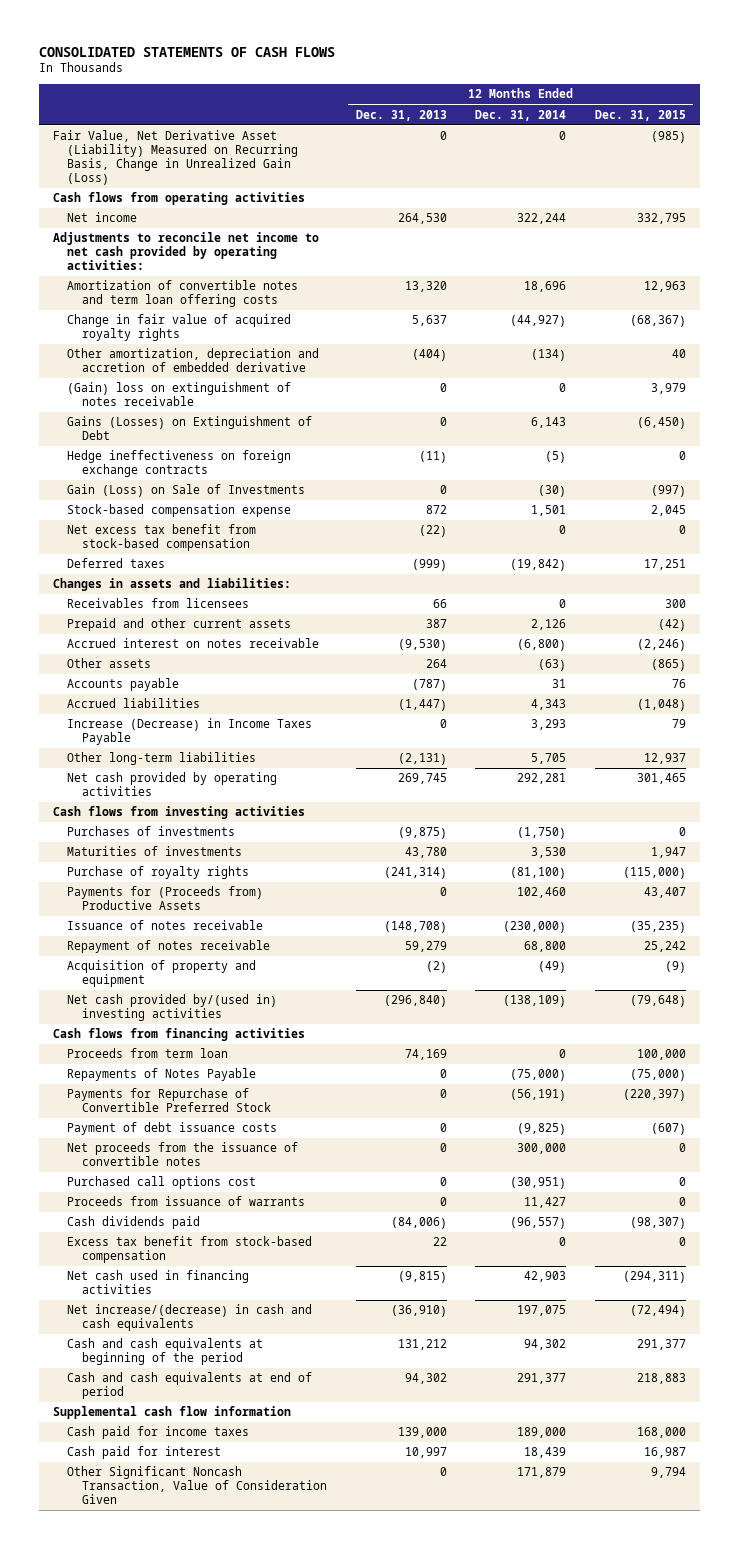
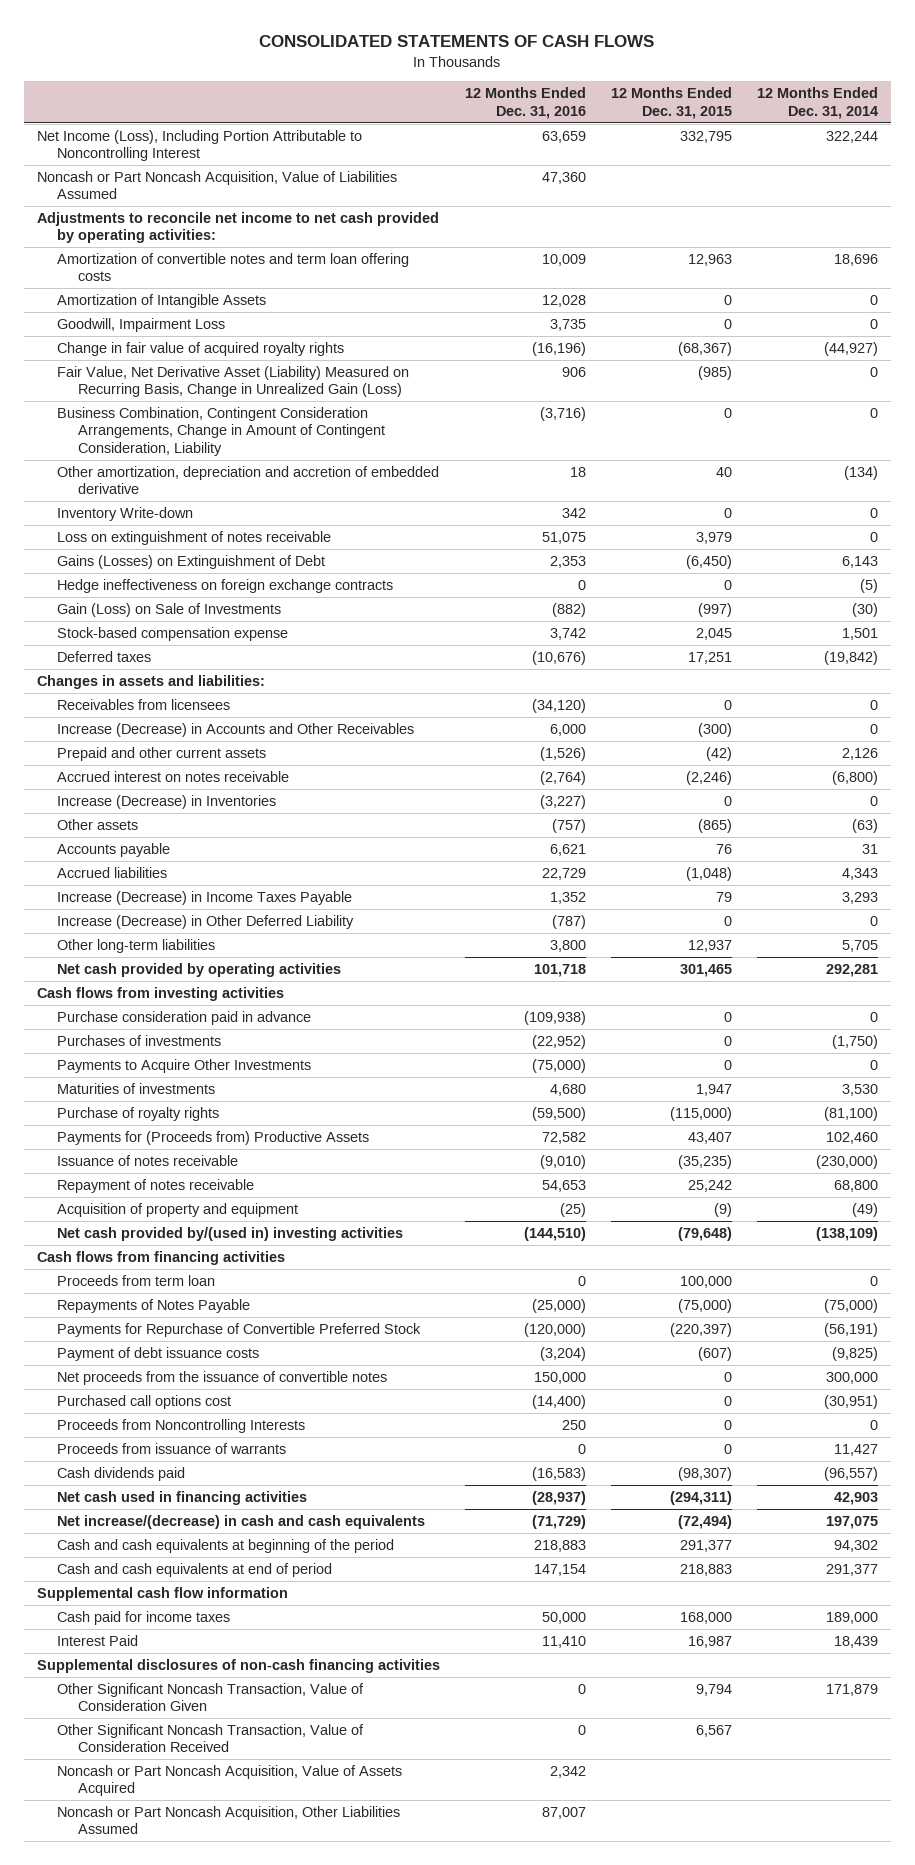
[355,109,447,121] Dec. 31, 2013 -> none
none -> [464,87,586,119] 12 Months Ended Dec. 31, 2016
[53,192,306,206] Cash flows from operating activities -> none
[67,212,138,223] Net income -> [36,129,362,162] Net Income (Loss), Including Portion Attributable to Noncontrolling Interest
none -> [36,170,397,200] Noncash or Part Noncash Acquisition, Value of Liabilities Assumed
none -> [57,293,267,308] Amortization of Intangible Assets
none -> [57,317,226,332] Goodwill, Impairment Loss
[53,130,299,185] Fair Value, Net Derivative Asset (Liability) Measured on Recurring Basis, Change in Unrealized Gain (Loss) -> [57,365,410,398] Fair Value, Net Derivative Asset (Liability) Measured on Recurring Basis, Change in Unrealized Gain (Loss)
none -> [57,406,385,456] Business Combination, Contingent Consideration Arrangements, Change in Amount of Contingent Consideration, Liability
none -> [57,506,194,521] Inventory Write-down
[67,382,292,407] (Gain) loss on extinguishment of notes receivable -> [57,530,332,545] Loss on extinguishment of notes receivable
[67,524,257,552] Net excess tax benefit from stock-based compensation -> none
[664,599,686,609] 300 -> [723,699,732,710] 0
none -> [57,722,415,737] Increase (Decrease) in Accounts and Other Receivables
none -> [57,794,277,809] Increase (Decrease) in Inventories
none -> [57,914,355,929] Increase (Decrease) in Other Deferred Liability
none -> [57,1010,312,1025] Purchase consideration paid in advance
none -> [57,1058,312,1073] Payments to Acquire Other Investments
none -> [57,1418,306,1433] Proceeds from Noncontrolling Interests
[67,1236,313,1264] Excess tax benefit from stock-based compensation -> none
[67,1446,222,1460] Cash paid for interest -> [57,1634,139,1646] Interest Paid
none -> [36,1658,440,1673] Supplemental disclosures of non-cash financing activities
none -> [57,1723,365,1753] Other Significant Noncash Transaction, Value of Consideration Received
none -> [57,1764,403,1797] Noncash or Part Noncash Acquisition, Value of Assets Acquired
none -> [57,1805,401,1835] Noncash or Part Noncash Acquisition, Other Liabilities Assumed

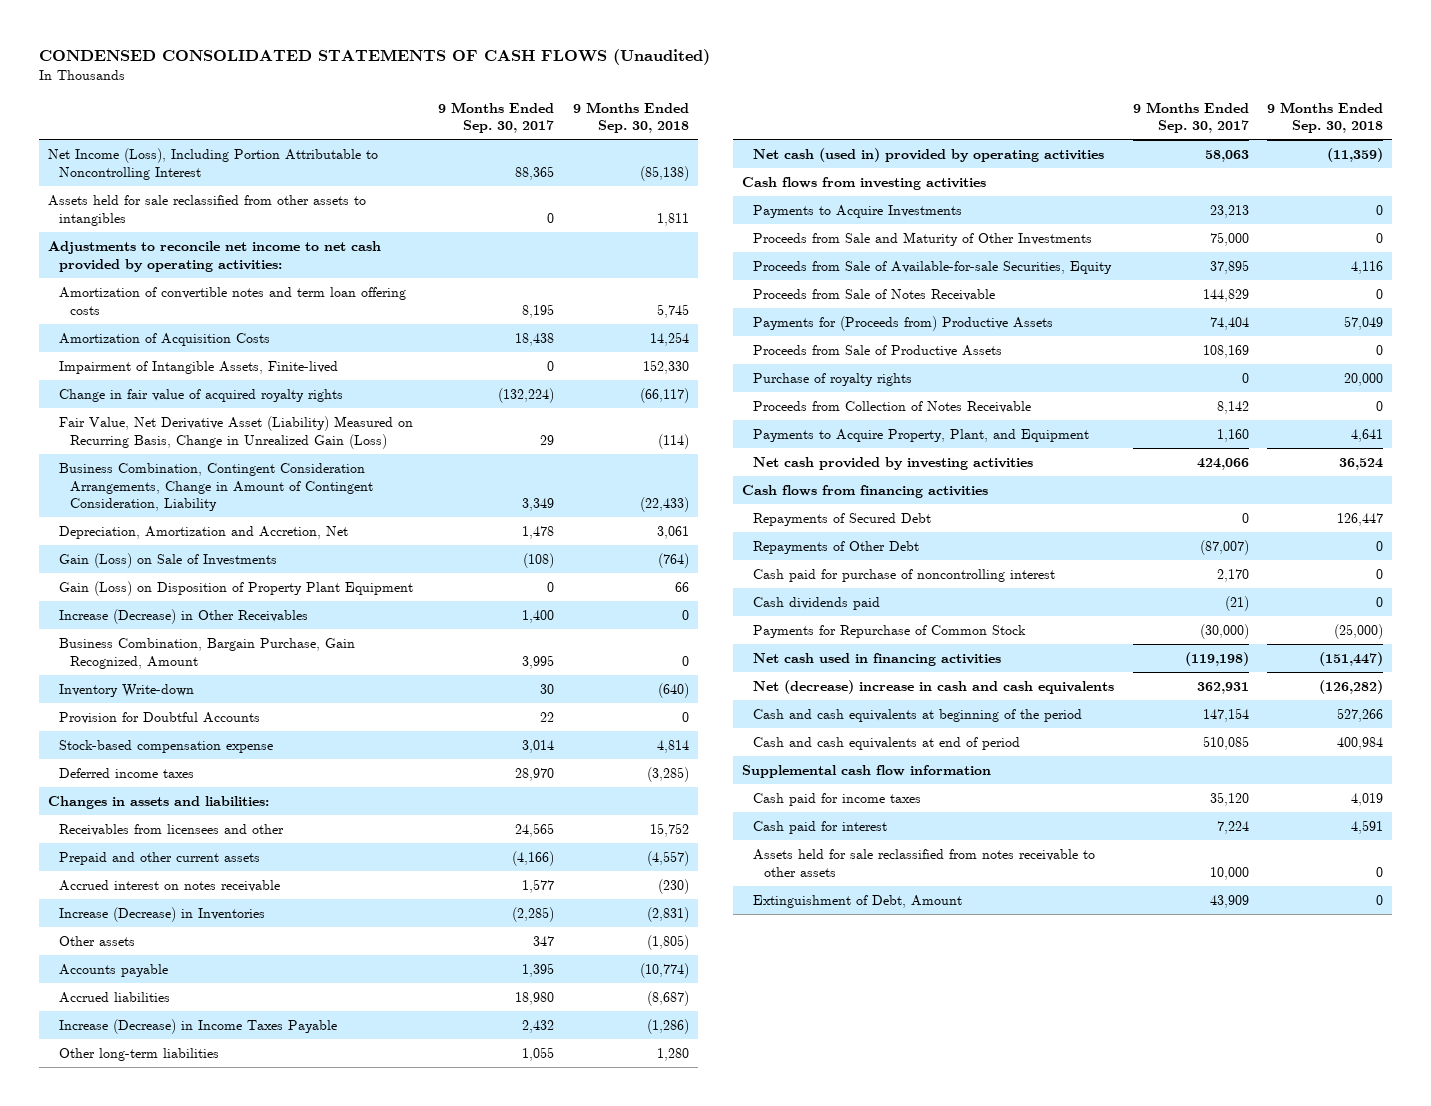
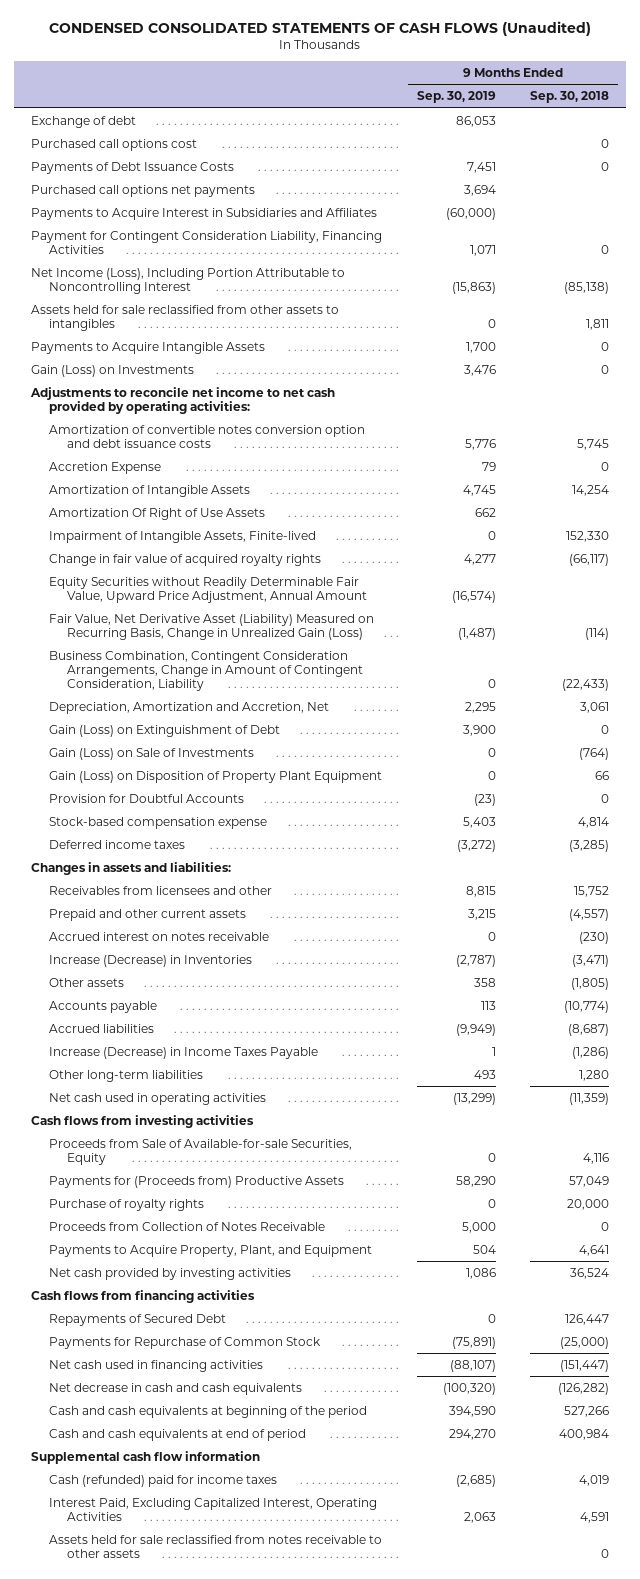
[438,101,555,134] 9 Months Ended Sep. 30, 2017 -> none
none -> [416,91,496,104] Sep. 30, 2019
none -> [31,115,137,128] Exchange of debt
none -> [31,138,198,151] Purchased call options cost
none -> [31,161,235,174] Payments of Debt Issuance Costs
none -> [31,184,256,197] Purchased call options net payments
none -> [31,207,378,220] Payments to Acquire Interest in Subsidiaries and Affiliates
none -> [31,230,383,254] Payment for Contingent Consideration Liability, Financing Activities
none -> [31,341,266,354] Payments to Acquire Intangible Assets
none -> [31,364,195,377] Gain (Loss) on Investments
[58,286,406,315] Amortization of convertible notes and term loan offering costs -> [49,424,366,448] Amortization of convertible notes conversion option and debt issuance costs
none -> [49,461,162,474] Accretion Expense
[58,332,270,346] Amortization of Acquisition Costs -> [49,484,251,497] Amortization of Intangible Assets
none -> [49,507,266,520] Amortization Of Right of Use Assets
none -> [49,576,368,603] Equity Securities without Readily Determinable Fair Value, Upward Price Adjustment, Annual Amount
none -> [49,724,281,737] Gain (Loss) on Extinguishment of Debt
[58,608,308,624] Increase (Decrease) in Other Receivables -> none
[58,637,355,669] Business Combination, Bargain Purchase, Gain Recognized, Amount -> none
[58,683,194,697] Inventory Write-down -> none
[646,906,689,922] (2,831) -> [572,954,610,967] (3,471)
[753,147,1105,162] Net cash (used in) provided by operating activities -> [49,1092,267,1105] Net cash used in operating activities
[753,204,963,218] Payments to Acquire Investments -> none
[753,231,1093,246] Proceeds from Sale and Maturity of Other Investments -> none
[753,288,996,301] Proceeds from Sale of Notes Receivable -> none
[753,344,1003,357] Proceeds from Sale of Productive Assets -> none
[753,540,920,554] Repayments of Other Debt -> none
[753,568,1056,582] Cash paid for purchase of noncontrolling interest -> none
[753,596,881,610] Cash dividends paid -> none
[753,679,1115,694] Net (decrease) increase in cash and cash equivalents -> [49,1382,303,1395] Net decrease in cash and cash equivalents
[753,792,922,806] Cash paid for income taxes -> [49,1474,278,1487] Cash (refunded) paid for income taxes
[753,820,888,834] Cash paid for interest -> [49,1497,378,1521] Interest Paid, Excluding Capitalized Interest, Operating Activities
[753,894,963,908] Extinguishment of Debt, Amount -> none

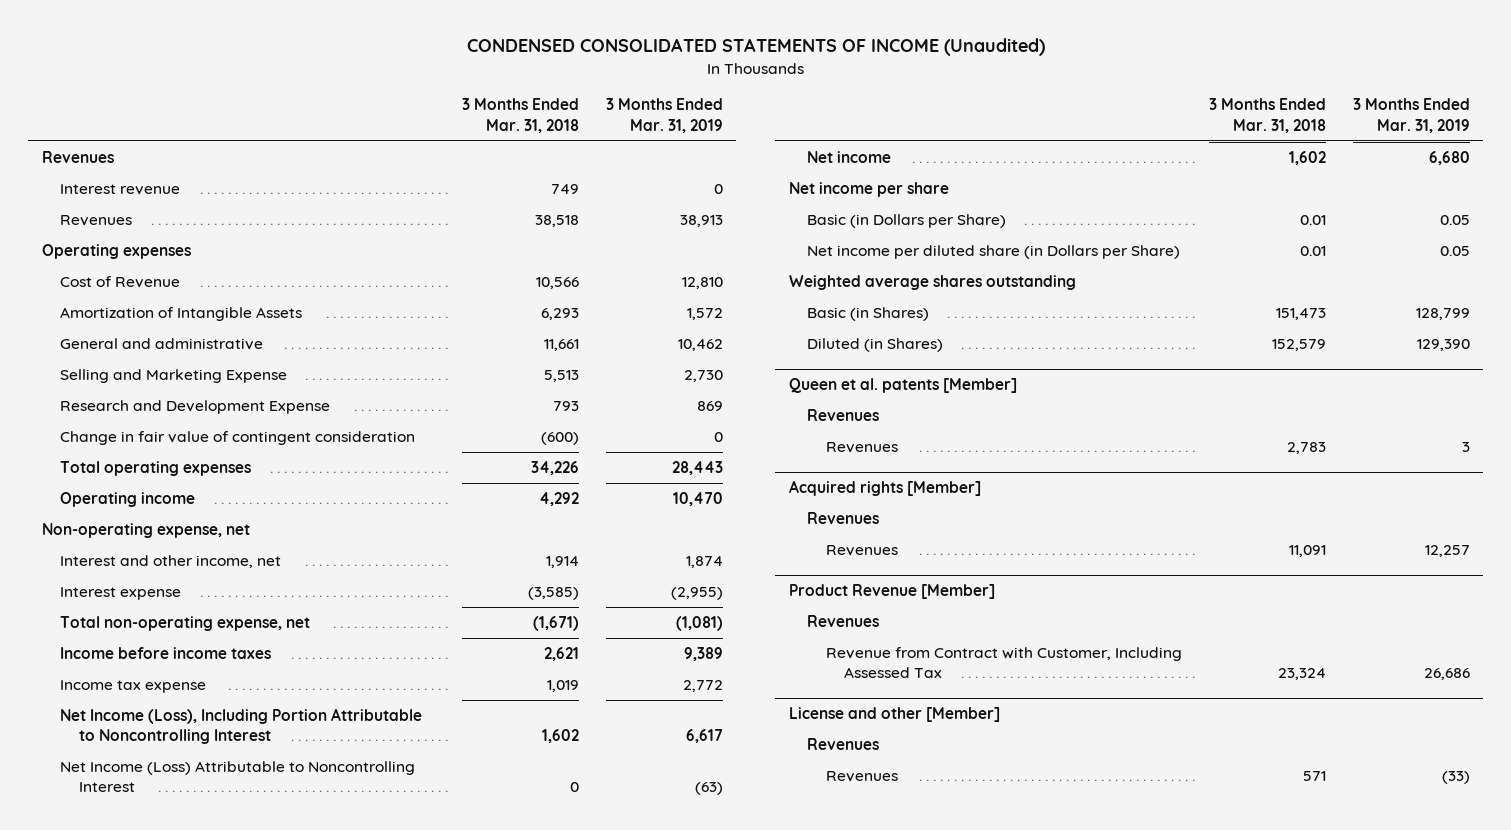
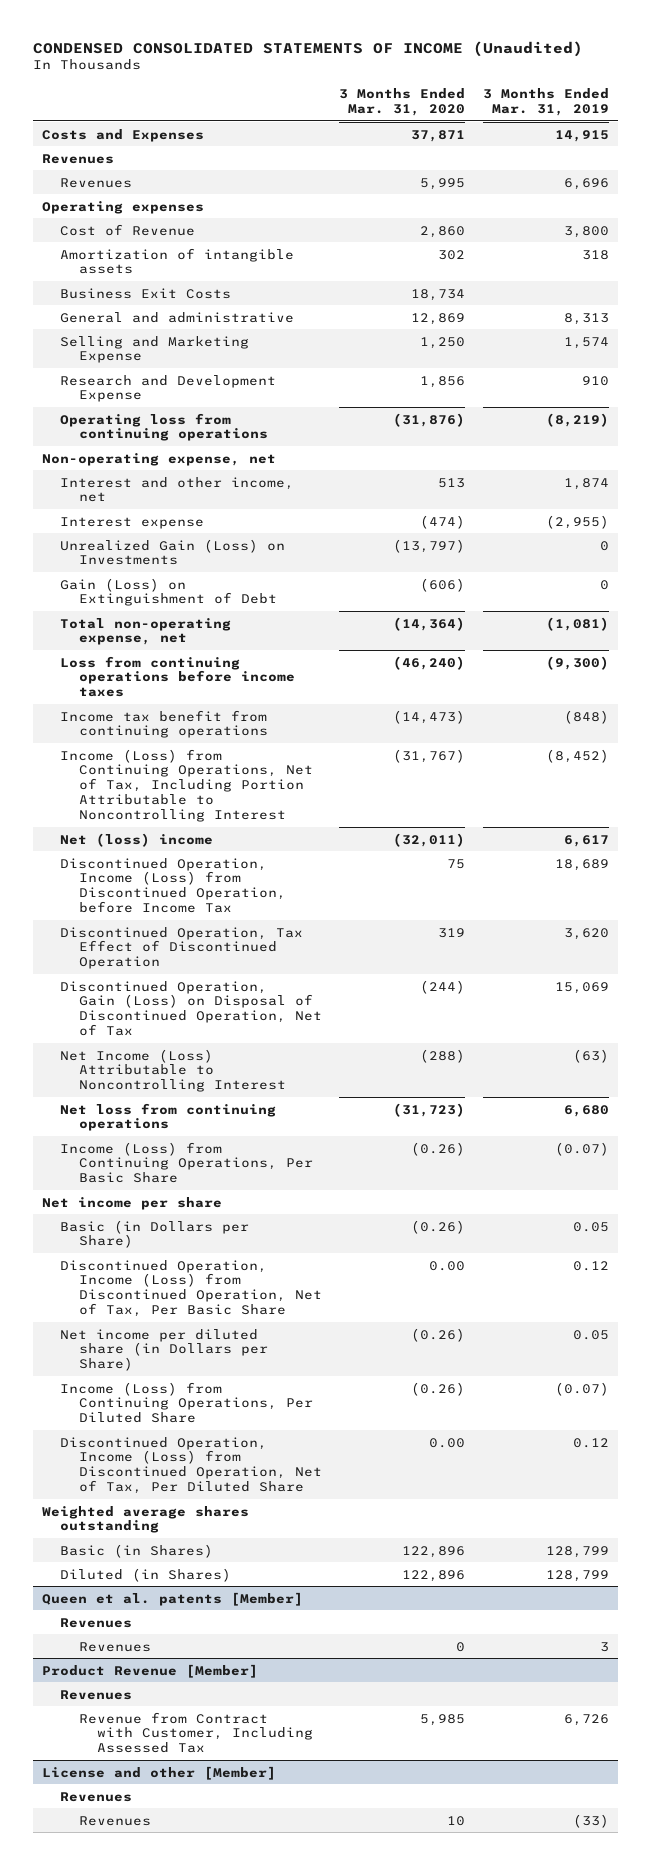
[461,98,579,133] 3 Months Ended Mar. 31, 2018 -> none
none -> [339,88,466,117] 3 Months Ended Mar. 31, 2020
none -> [42,128,205,142] Costs and Expenses
[60,184,181,196] Interest revenue -> none
[679,215,723,228] 38,913 -> [564,177,610,190] 6,696
[60,431,416,446] Change in fair value of contingent consideration -> none
[60,461,252,477] Total operating expenses -> none
[60,492,196,508] Operating income -> none
[681,277,723,290] 12,810 -> [564,225,610,238] 3,800
[60,307,303,322] Amortization of Intangible Assets -> [60,247,295,275] Amortization of intangible assets
[686,308,723,321] 1,572 -> [582,249,610,260] 318
none -> [60,287,232,299] Business Exit Costs
[677,339,723,352] 10,462 -> [564,312,610,325] 8,313
[683,370,723,383] 2,730 -> [564,336,610,349] 1,574
[696,401,723,412] 869 -> [582,375,610,386] 910
none -> [60,412,268,442] Operating loss from continuing operations
none -> [60,538,286,566] Unrealized Gain (Loss) on Investments
none -> [60,577,277,607] Gain (Loss) on Extinguishment of Debt
[60,647,272,660] Income before income taxes -> [60,655,295,698] Loss from continuing operations before income taxes
[683,647,723,662] 9,389 -> [546,655,610,670] (9,300)
[60,680,207,694] Income tax expense -> [60,709,268,739] Income tax benefit from continuing operations
[682,680,723,693] 2,772 -> [564,709,610,724] (848)
none -> [60,748,313,823] Income (Loss) from Continuing Operations, Net of Tax, Including Portion Attributable to Noncontrolling Interest
[60,708,423,745] Net Income (Loss), Including Portion Attributable to Noncontrolling Interest -> [60,832,214,847] Net (loss) income
none -> [60,857,286,914] Discontinued Operation, Income (Loss) from Discontinued Operation, before Income Tax
none -> [60,926,304,970] Discontinued Operation, Tax Effect of Discontinued Operation
none -> [60,980,322,1037] Discontinued Operation, Gain (Loss) on Disposal of Discontinued Operation, Net of Tax
[807,151,892,164] Net income -> [60,1102,277,1132] Net loss from continuing operations
none -> [60,1141,313,1184] Income (Loss) from Continuing Operations, Per Basic Share
none -> [60,1259,322,1318] Discontinued Operation, Income (Loss) from Discontinued Operation, Net of Tax, Per Basic Share
none -> [60,1381,313,1424] Income (Loss) from Continuing Operations, Per Diluted Share
none -> [60,1436,322,1495] Discontinued Operation, Income (Loss) from Discontinued Operation, Net of Tax, Per Diluted Share
[1416,339,1470,352] 129,390 -> [546,1569,610,1582] 128,799
[788,480,981,497] Acquired rights [Member] -> none
[807,512,880,525] Revenues -> none
[825,545,898,557] Revenues -> none
[1423,668,1470,681] 26,686 -> [564,1713,610,1726] 6,726

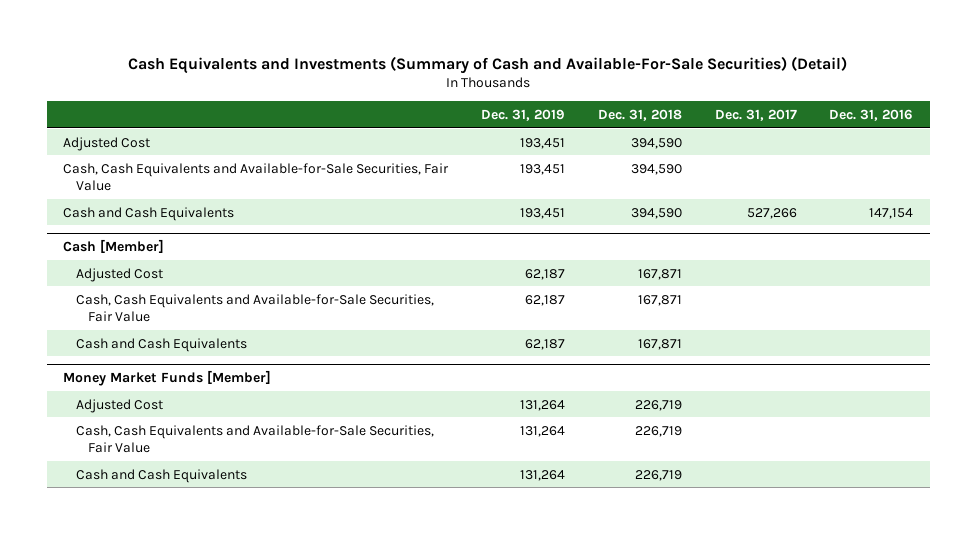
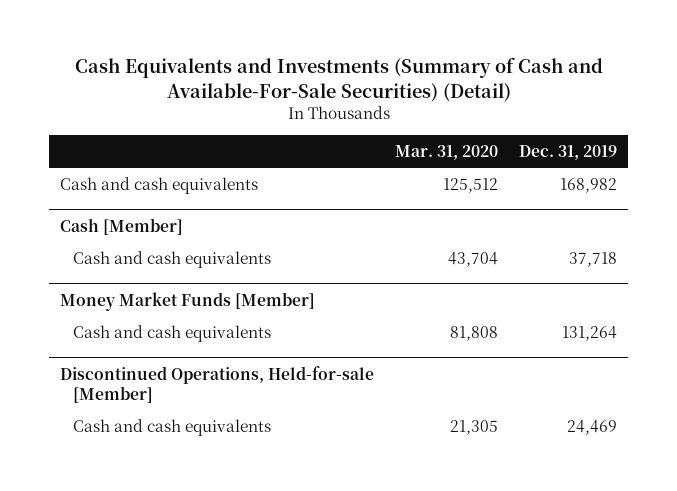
[597,108,682,121] Dec. 31, 2018 -> none
[714,108,797,121] Dec. 31, 2017 -> none
[829,108,914,121] Dec. 31, 2016 -> none
none -> [395,144,499,160] Mar. 31, 2020
[63,136,151,151] Adjusted Cost -> none
[63,162,450,192] Cash, Cash Equivalents and Available-for-Sale Securities, Fair Value -> none
[63,206,235,221] Cash and Cash Equivalents -> [59,176,258,194] Cash and cash equivalents
[520,207,566,219] 193,451 -> [560,177,618,193] 168,982
[75,267,163,282] Adjusted Cost -> none
[75,293,434,323] Cash, Cash Equivalents and Available-for-Sale Securities, Fair Value -> none
[75,337,247,352] Cash and Cash Equivalents -> [73,250,272,268] Cash and cash equivalents
[525,338,566,350] 62,187 -> [569,251,618,267] 37,718
[75,398,163,413] Adjusted Cost -> none
[75,424,434,454] Cash, Cash Equivalents and Available-for-Sale Securities, Fair Value -> none
[75,468,247,483] Cash and Cash Equivalents -> [73,324,272,342] Cash and cash equivalents
none -> [59,365,374,403] Discontinued Operations, Held-for-sale [Member]
none -> [73,418,272,436] Cash and cash equivalents

